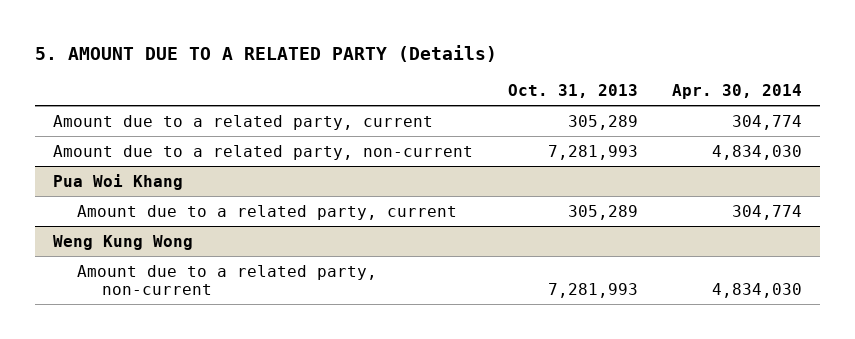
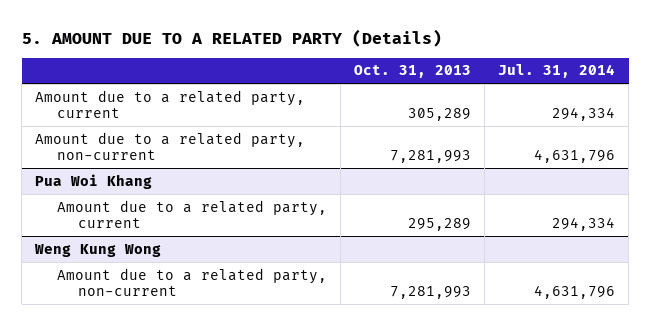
[672,84,803,100] Apr. 30, 2014 -> none
none -> [497,64,615,79] Jul. 31, 2014
[567,204,638,220] 305,289 -> [407,218,471,232] 295,289

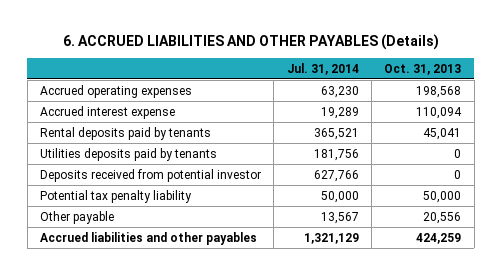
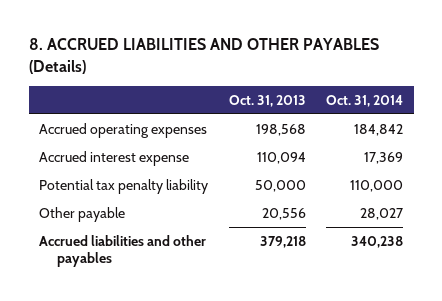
[62,33,439,50] 6. ACCRUED LIABILITIES AND OTHER PAYABLES (Details) -> [28,38,379,74] 8. ACCRUED LIABILITIES AND OTHER PAYABLES (Details)
[286,62,359,75] Jul. 31, 2014 -> none
none -> [326,94,404,107] Oct. 31, 2014
[39,126,211,140] Rental deposits paid by tenants -> none
[39,147,217,161] Utilities deposits paid by tenants -> none
[39,168,261,182] Deposits received from potential investor -> none
[416,232,462,244] 424,259 -> [259,235,306,248] 379,218

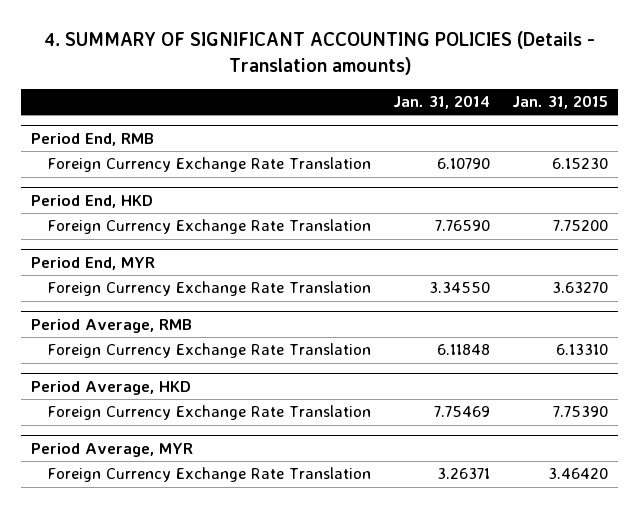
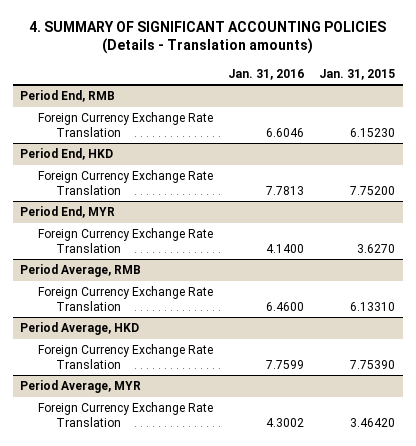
[393,95,491,110] Jan. 31, 2014 -> none
none -> [228,68,305,80] Jan. 31, 2016
[551,282,608,294] 3.63270 -> [357,243,396,253] 3.6270

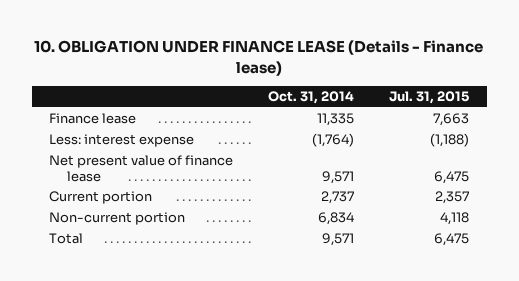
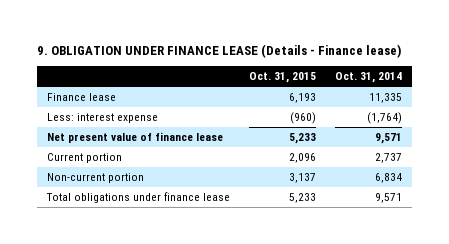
[34,40,484,76] 10. OBLIGATION UNDER FINANCE LEASE (Details - Finance lease) -> [36,43,401,58] 9. OBLIGATION UNDER FINANCE LEASE (Details - Finance lease)
[389,91,470,105] Jul. 31, 2015 -> none
none -> [248,72,316,84] Oct. 31, 2015
[49,233,84,245] Total -> [45,192,230,204] Total obligations under finance lease

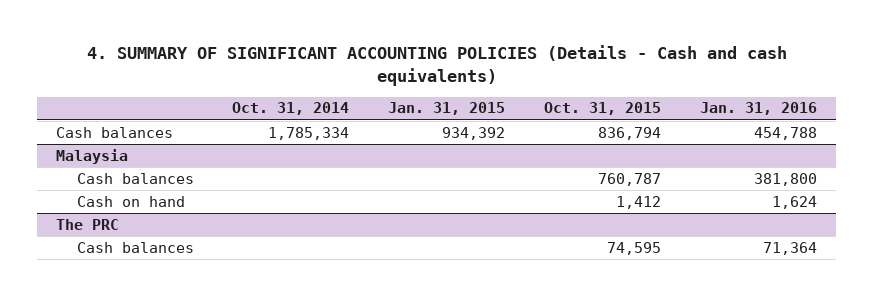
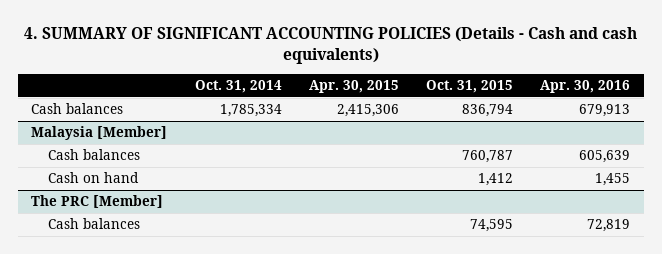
[388,102,506,116] Jan. 31, 2015 -> none
[699,102,817,116] Jan. 31, 2016 -> none
none -> [308,79,399,93] Apr. 30, 2015
none -> [540,79,631,93] Apr. 30, 2016
[56,148,129,164] Malaysia -> [31,126,168,141] Malaysia [Member]
[56,218,120,230] The PRC -> [31,195,164,209] The PRC [Member]

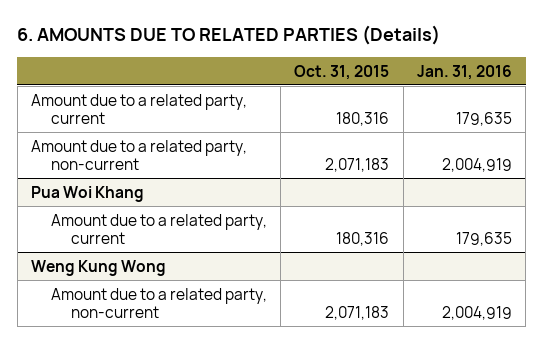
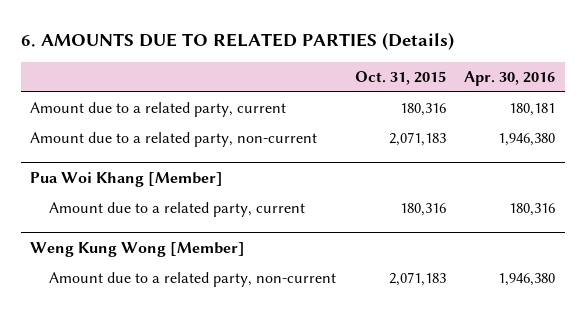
[416,64,512,80] Jan. 31, 2016 -> none
none -> [464,70,556,86] Apr. 30, 2016
[30,185,144,202] Pua Woi Khang -> [29,172,223,188] Pua Woi Khang [Member]
[30,259,166,276] Weng Kung Wong -> [29,242,245,258] Weng Kung Wong [Member]

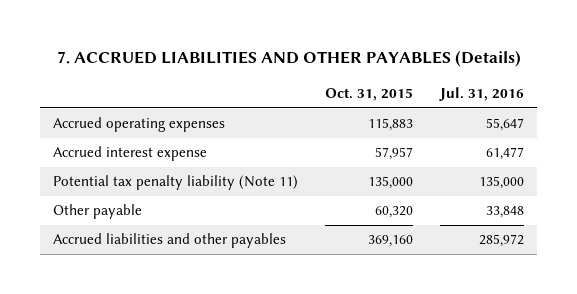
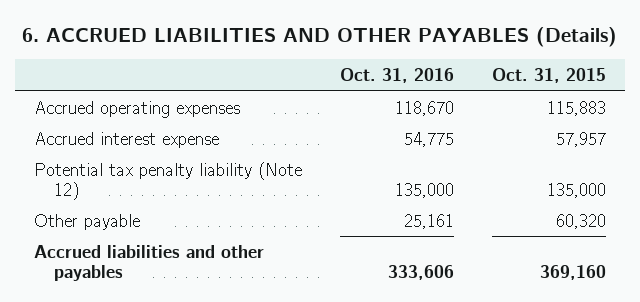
[56,50,521,68] 7. ACCRUED LIABILITIES AND OTHER PAYABLES (Details) -> [21,27,617,48] 6. ACCRUED LIABILITIES AND OTHER PAYABLES (Details)
[438,86,524,101] Jul. 31, 2016 -> none
none -> [339,68,454,84] Oct. 31, 2016
[53,175,299,191] Potential tax penalty liability (Note 11) -> [33,161,302,201] Potential tax penalty liability (Note 12)

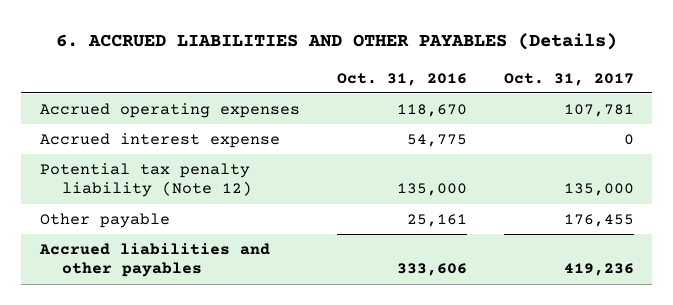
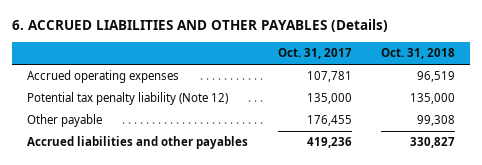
[336,72,467,86] Oct. 31, 2016 -> none
none -> [381,48,456,60] Oct. 31, 2018
[39,132,280,148] Accrued interest expense -> none

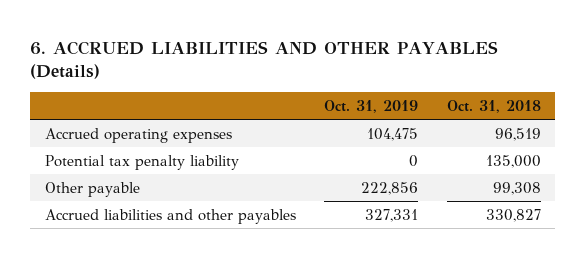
[277,48,352,60] Oct. 31, 2017 -> none
none -> [324,99,419,113] Oct. 31, 2019
[27,92,229,106] Potential tax penalty liability (Note 12) -> [44,154,239,170] Potential tax penalty liability

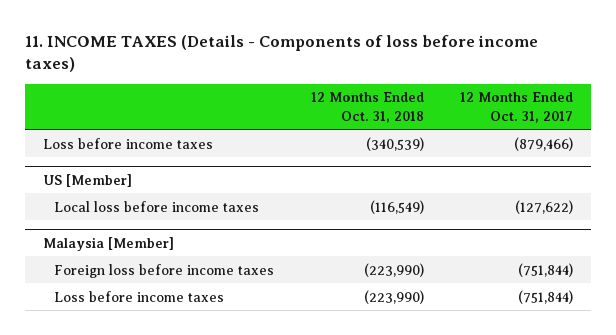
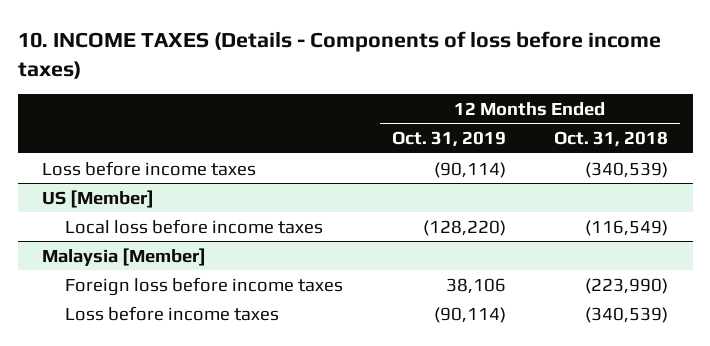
[25,35,539,73] 11. INCOME TAXES (Details - Components of loss before income taxes) -> [17,30,661,79] 10. INCOME TAXES (Details - Components of loss before income taxes)
[459,92,573,123] 12 Months Ended Oct. 31, 2017 -> none
none -> [391,131,506,148] Oct. 31, 2019
[363,289,424,304] (223,990) -> [585,306,669,323] (340,539)

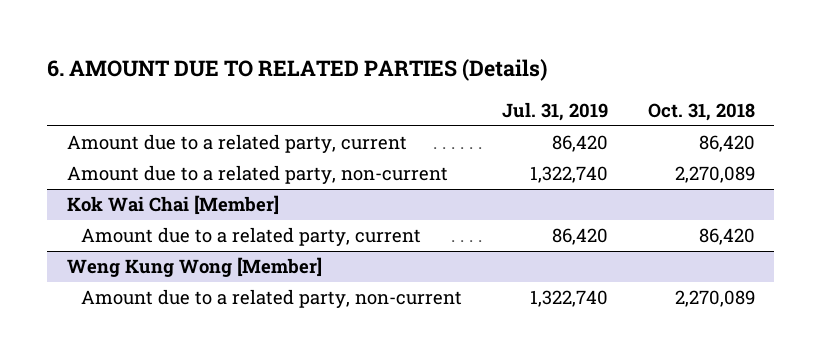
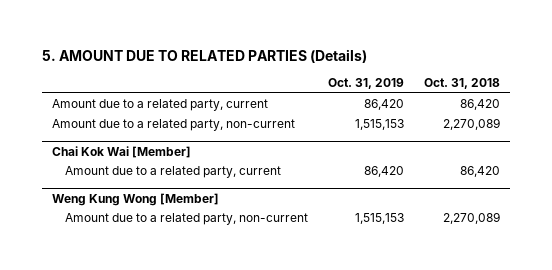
[46,58,547,81] 6. AMOUNT DUE TO RELATED PARTIES (Details) -> [41,48,367,63] 5. AMOUNT DUE TO RELATED PARTIES (Details)
[501,101,608,121] Jul. 31, 2019 -> none
none -> [328,78,405,90] Oct. 31, 2019
[66,195,279,216] Kok Wai Chai [Member] -> [51,145,191,158] Chai Kok Wai [Member]

